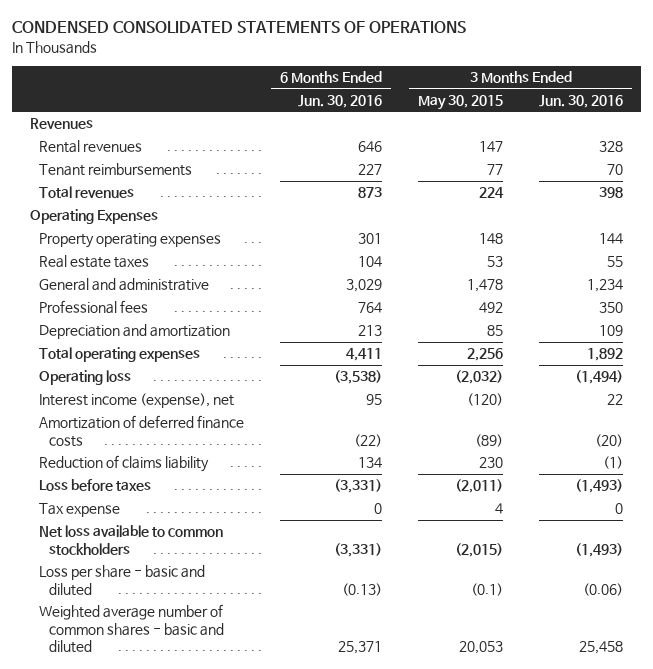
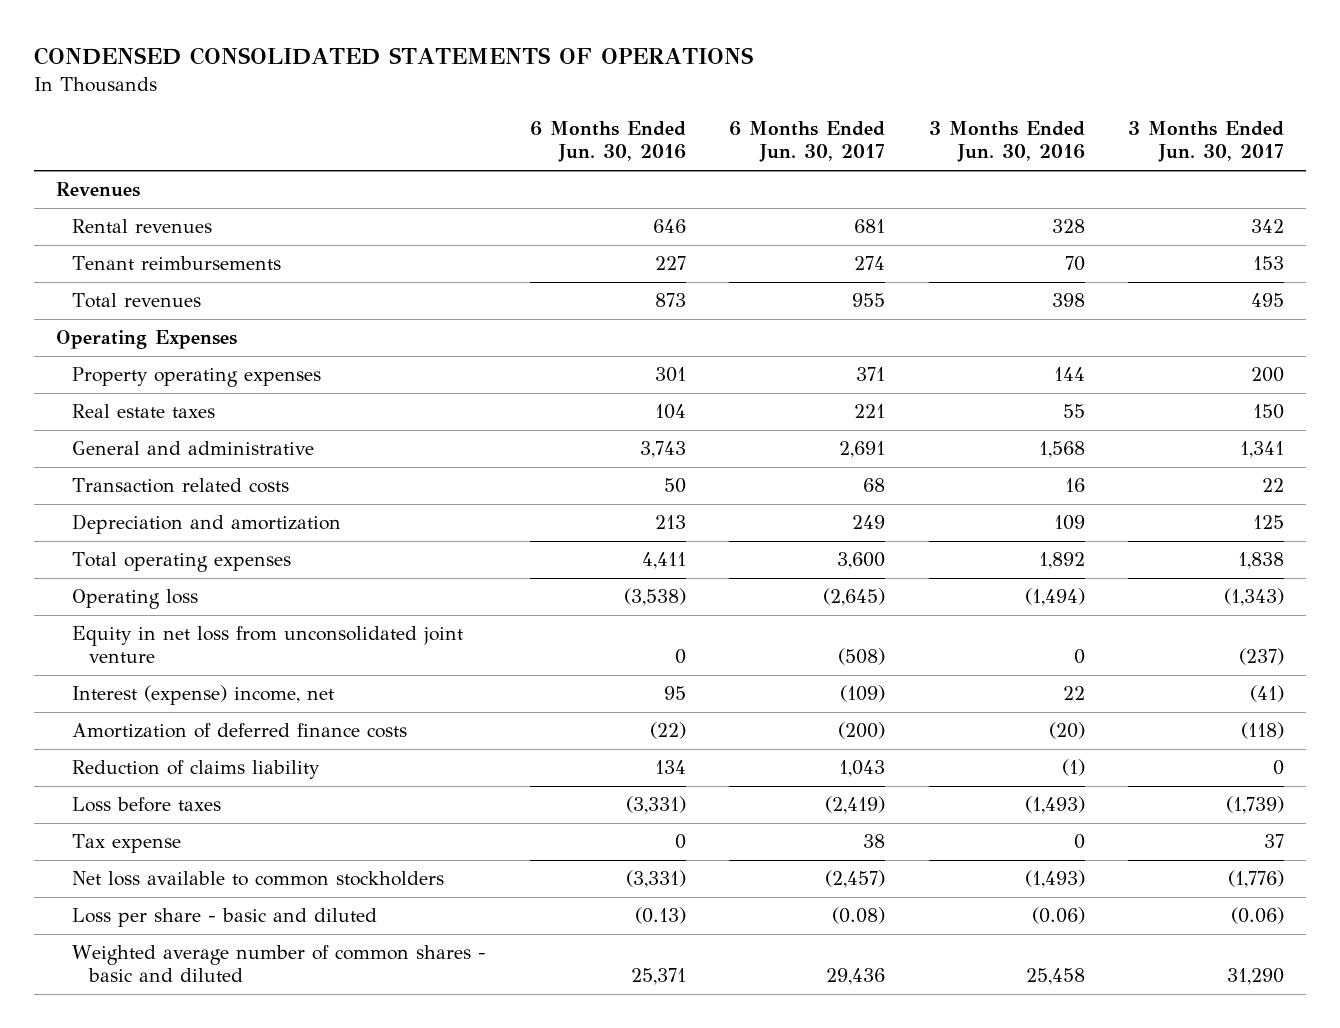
[418,94,504,110] May 30, 2015 -> none
none -> [729,121,886,163] 6 Months Ended Jun. 30, 2017
none -> [1128,121,1285,163] 3 Months Ended Jun. 30, 2017
[39,300,149,315] Professional fees -> none
[346,279,383,293] 3,029 -> [639,441,686,459] 3,743
[587,279,624,293] 1,234 -> [1038,441,1085,459] 1,568
none -> [72,478,290,494] Transaction related costs
none -> [72,626,464,664] Equity in net loss from unconsolidated joint venture
[39,393,235,409] Interest income (expense), net -> [72,685,335,706] Interest (expense) income, net

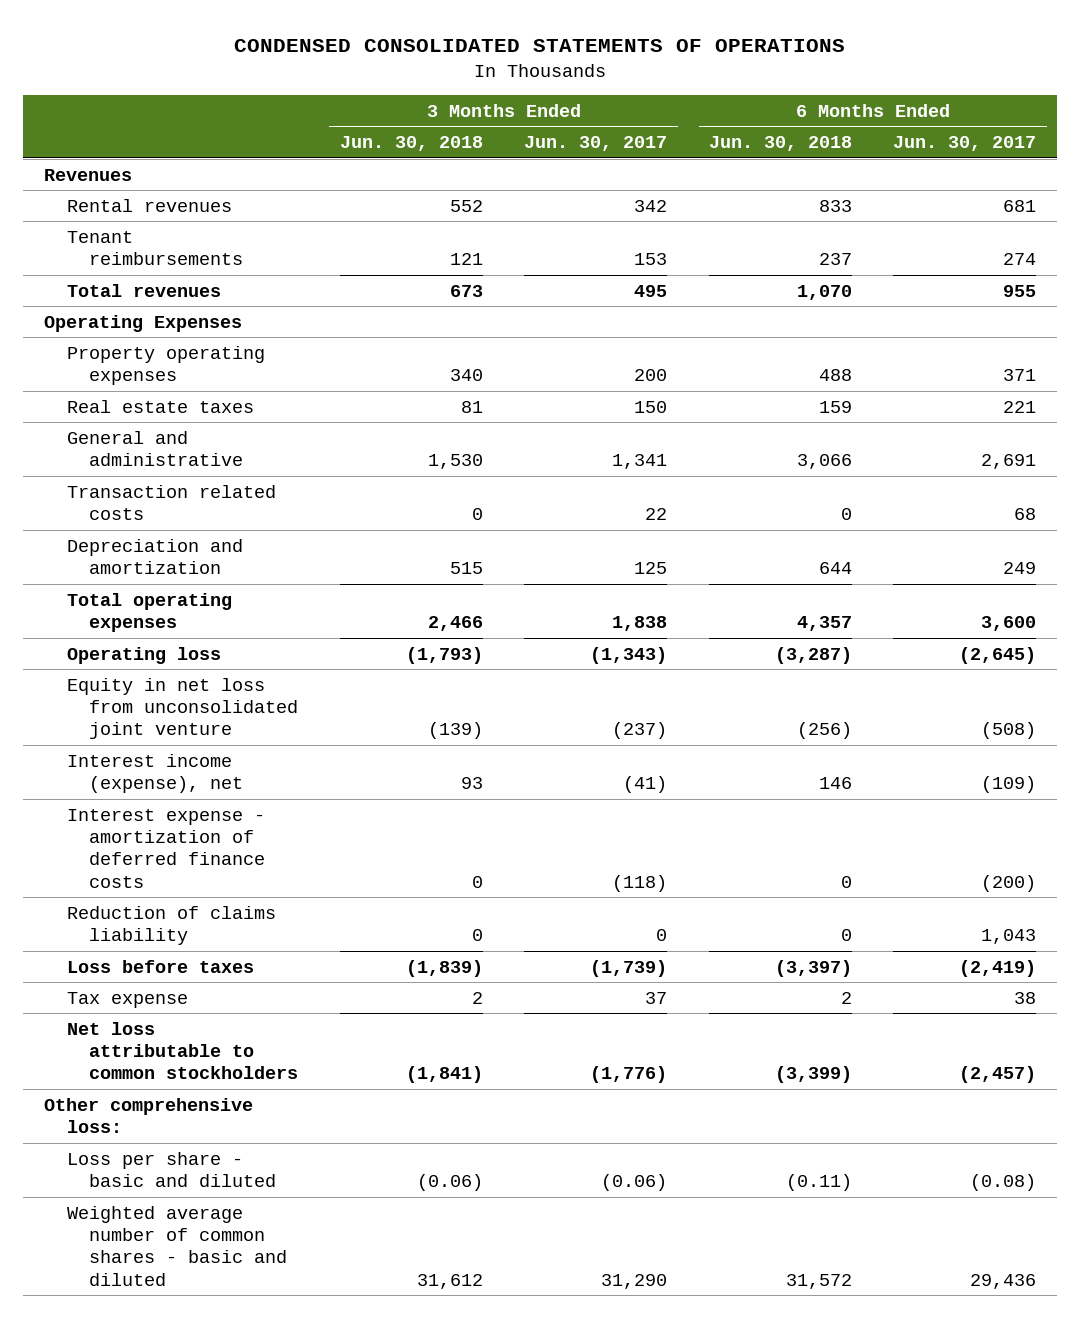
[529,121,686,163] 6 Months Ended Jun. 30, 2016 -> none
[928,121,1085,163] 3 Months Ended Jun. 30, 2016 -> none
none -> [339,136,483,152] Jun. 30, 2018
none -> [708,136,852,152] Jun. 30, 2018
[72,685,335,706] Interest (expense) income, net -> [66,753,244,794] Interest income (expense), net
[72,723,408,739] Amortization of deferred finance costs -> [66,808,266,888] Interest expense - amortization of deferred finance costs
[72,871,445,887] Net loss available to common stockholders -> [66,1021,299,1080] Net loss attributable to common stockholders
none -> [44,1097,254,1134] Other comprehensive loss:

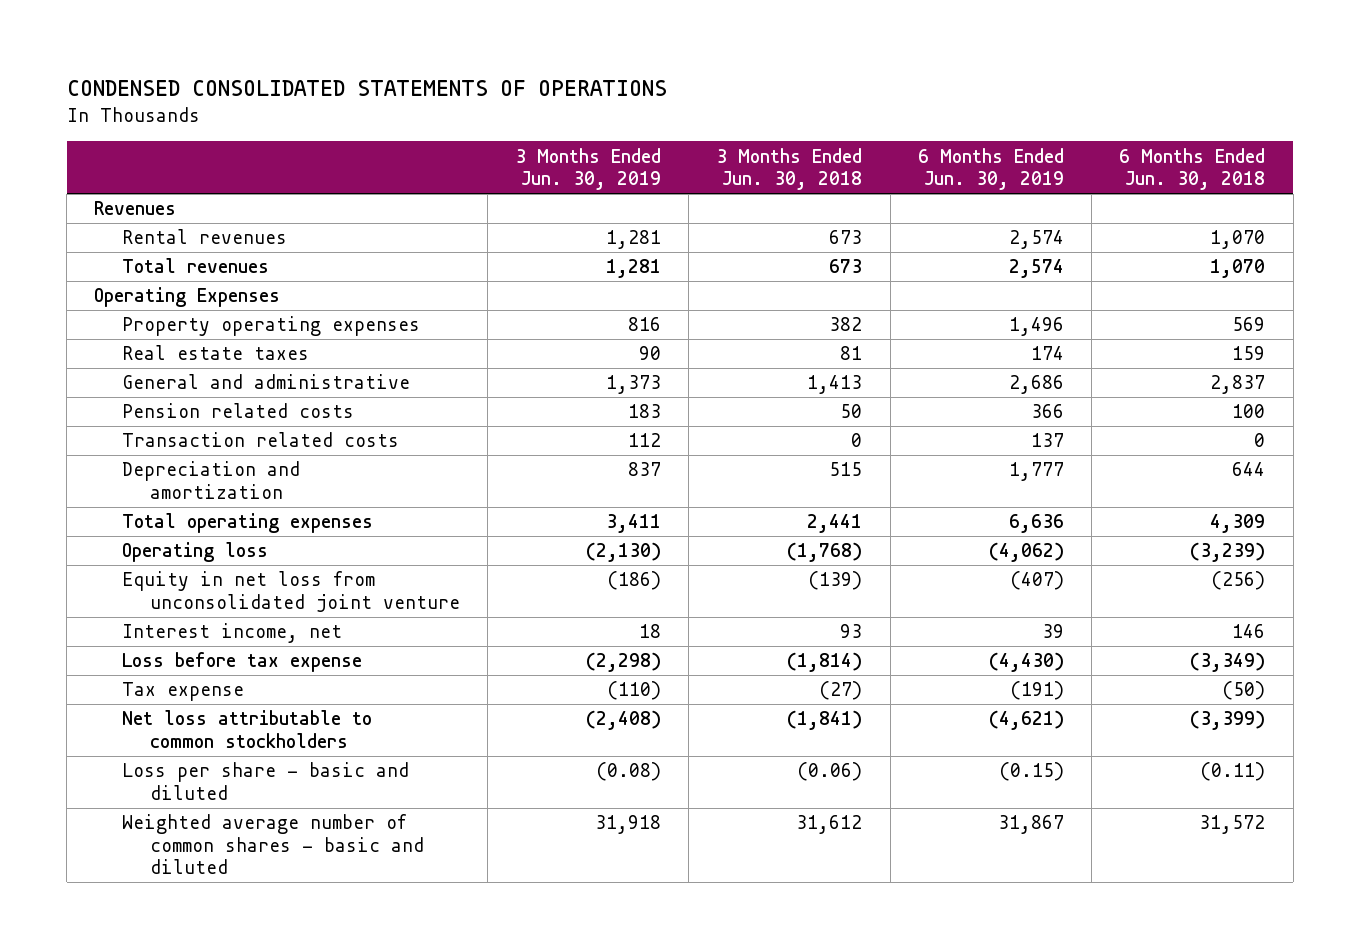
[524,136,668,152] Jun. 30, 2017 -> none
[893,136,1037,152] Jun. 30, 2017 -> none
none -> [514,147,661,191] 3 Months Ended Jun. 30, 2019
none -> [917,147,1064,191] 6 Months Ended Jun. 30, 2019
[66,230,244,266] Tenant reimbursements -> none
[449,199,483,212] 552 -> [829,230,863,245] 673
[818,199,852,212] 833 -> [1210,230,1266,250] 1,070
[449,369,483,382] 340 -> [829,317,863,332] 382
[818,369,852,382] 488 -> [1232,317,1266,332] 569
[427,454,483,470] 1,530 -> [807,375,863,395] 1,413
[796,454,852,470] 3,066 -> [1210,375,1266,395] 2,837
none -> [121,403,354,419] Pension related costs
[427,616,483,632] 2,466 -> [807,514,863,534] 2,441
[796,616,852,632] 4,357 -> [1210,514,1266,534] 4,309
[405,646,483,664] (1,793) -> [787,542,863,563] (1,768)
[774,646,852,664] (3,287) -> [1190,542,1266,563] (3,239)
[66,808,266,888] Interest expense - amortization of deferred finance costs -> none
[66,905,276,946] Reduction of claims liability -> none
[66,753,244,794] Interest income (expense), net -> [121,623,342,644] Interest income, net
[66,959,254,973] Loss before taxes -> [121,652,362,673] Loss before tax expense
[405,959,483,977] (1,839) -> [787,652,863,673] (1,814)
[774,959,852,977] (3,397) -> [1190,652,1266,673] (3,349)
[471,991,483,1004] 2 -> [819,681,863,701] (27)
[840,991,852,1004] 2 -> [1222,681,1266,701] (50)
[44,1097,254,1134] Other comprehensive loss: -> none

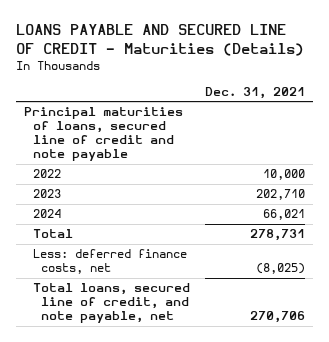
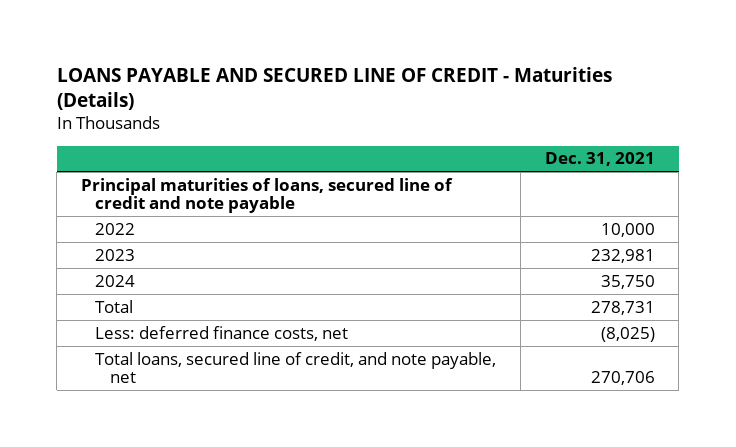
[255,189,305,201] 202,710 -> [590,248,655,263] 232,981
[262,209,305,221] 66,021 -> [600,274,655,289] 35,750

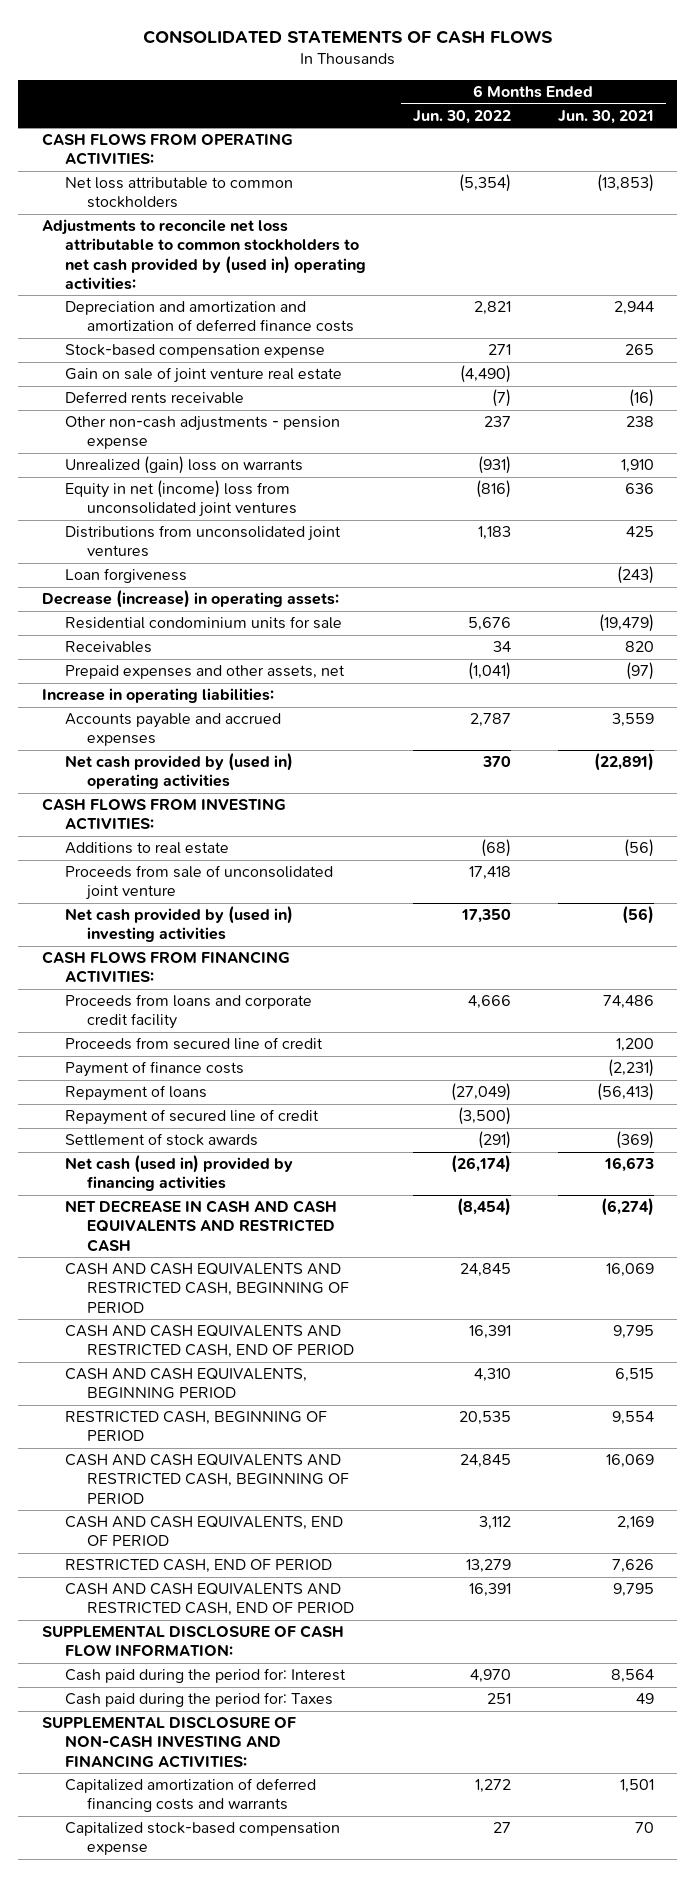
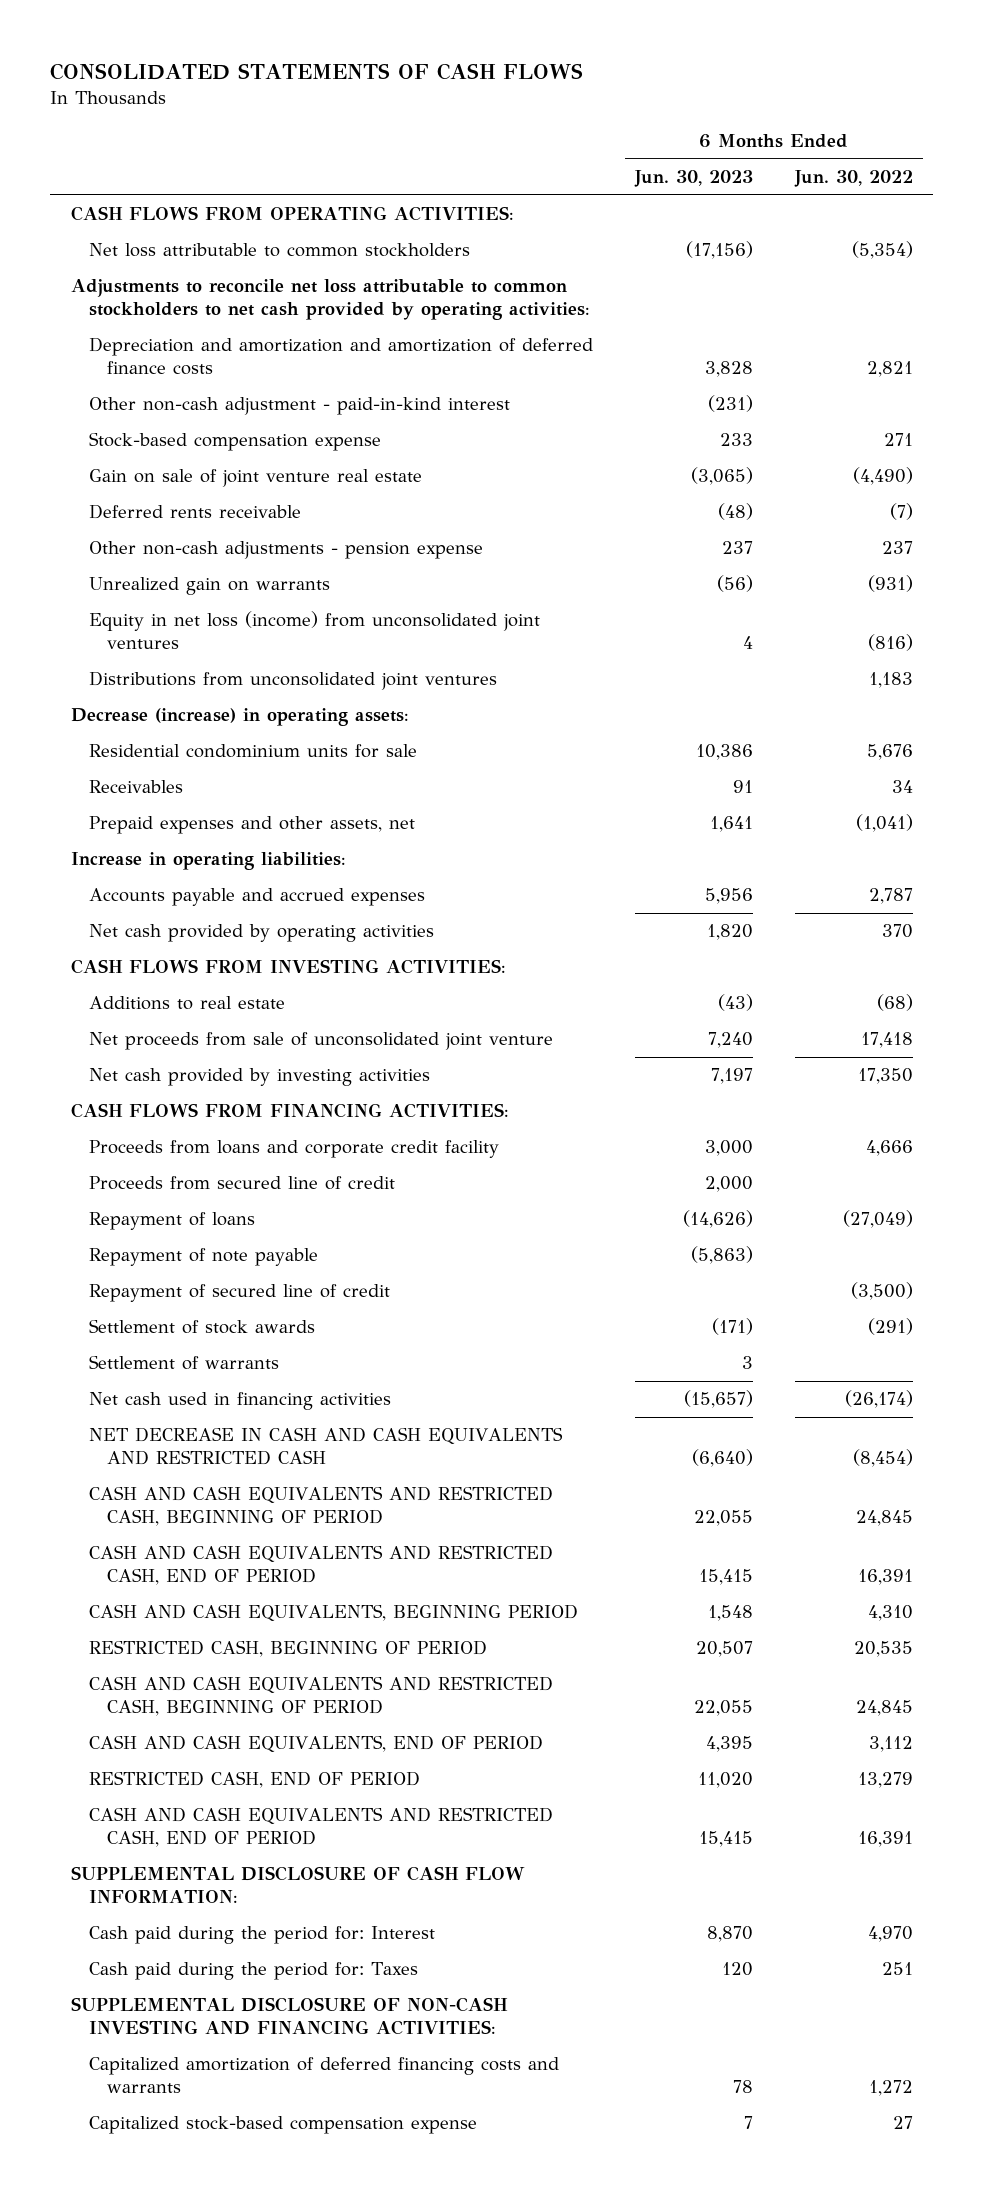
[557,109,654,124] Jun. 30, 2021 -> none
none -> [633,169,753,187] Jun. 30, 2023
[41,219,366,290] Adjustments to reconcile net loss attributable to common stockholders to net cash provided by (used in) operating activities: -> [71,279,591,320] Adjustments to reconcile net loss attributable to common stockholders to net cash provided by operating activities:
none -> [89,397,511,416] Other non-cash adjustment - paid-in-kind interest
[64,456,303,475] Unrealized (gain) loss on warrants -> [89,577,331,596] Unrealized gain on warrants
[64,480,298,518] Equity in net (income) loss from unconsolidated joint ventures -> [89,611,541,649] Equity in net loss (income) from unconsolidated joint ventures
[64,568,187,584] Loan forgiveness -> none
[64,753,293,790] Net cash provided by (used in) operating activities -> [89,924,435,943] Net cash provided by operating activities
[64,865,333,901] Proceeds from sale of unconsolidated joint venture -> [89,1032,554,1051] Net proceeds from sale of unconsolidated joint venture
[64,906,293,943] Net cash provided by (used in) investing activities -> [89,1068,431,1087] Net cash provided by investing activities
[64,1061,244,1078] Payment of finance costs -> none
none -> [89,1248,319,1267] Repayment of note payable
none -> [89,1355,280,1371] Settlement of warrants
[64,1155,293,1192] Net cash (used in) provided by financing activities -> [89,1392,392,1411] Net cash used in financing activities

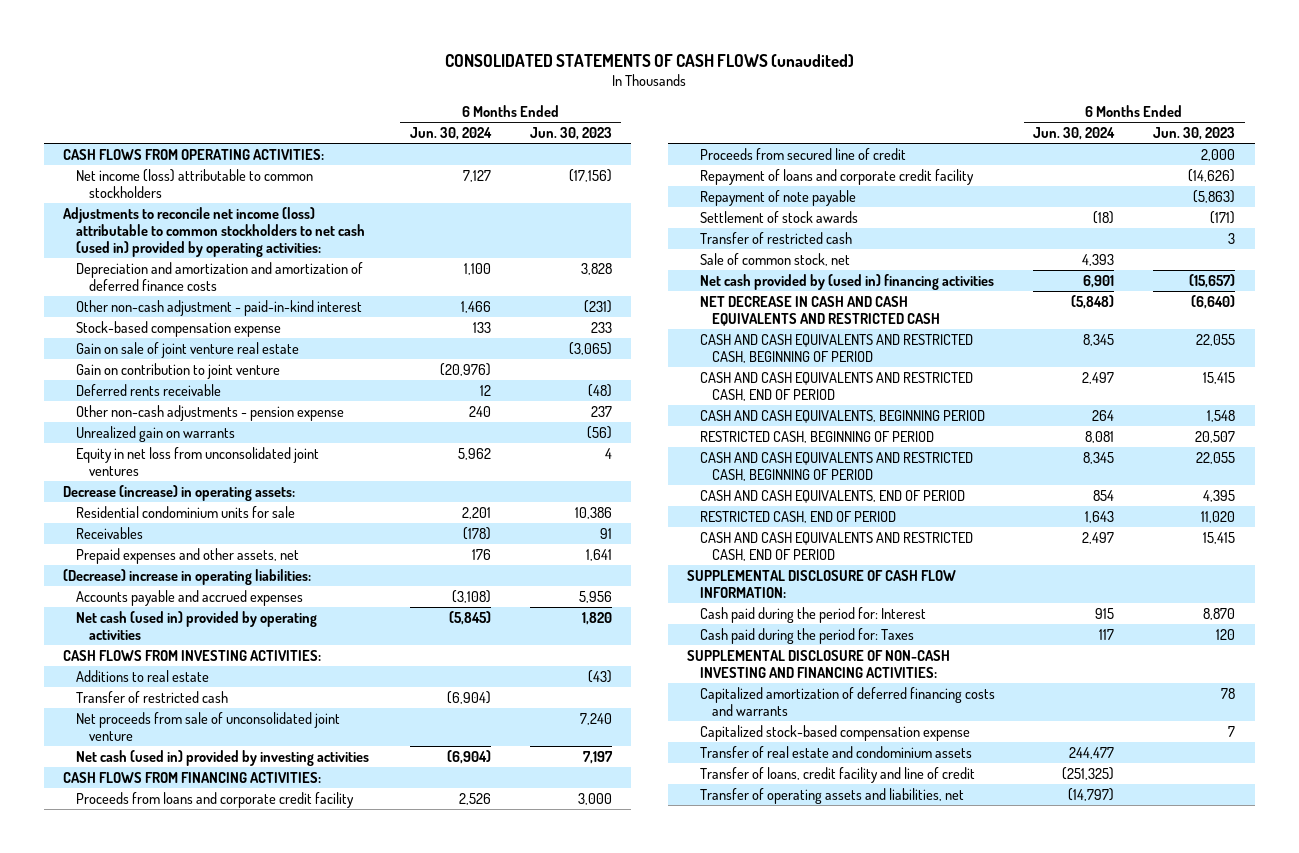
[50,62,584,80] CONSOLIDATED STATEMENTS OF CASH FLOWS -> [445,53,855,67] CONSOLIDATED STATEMENTS OF CASH FLOWS (unaudited)
[793,169,913,187] Jun. 30, 2022 -> none
none -> [409,127,492,141] Jun. 30, 2024
[89,243,471,258] Net loss attributable to common stockholders -> [75,168,313,198] Net income (loss) attributable to common stockholders
[71,279,591,320] Adjustments to reconcile net loss attributable to common stockholders to net cash provided by operating activities: -> [63,206,365,257] Adjustments to reconcile net income (loss) attributable to common stockholders to net cash (used in) provided by operating activities:
none -> [75,362,280,379] Gain on contribution to joint venture
[89,671,498,691] Distributions from unconsolidated joint ventures -> none
[89,611,541,649] Equity in net loss (income) from unconsolidated joint ventures -> [75,446,319,476] Equity in net loss from unconsolidated joint ventures
[71,852,347,871] Increase in operating liabilities: -> [63,568,312,585] (Decrease) increase in operating liabilities:
[89,924,435,943] Net cash provided by operating activities -> [75,610,317,640] Net cash (used in) provided by operating activities
none -> [75,690,228,703] Transfer of restricted cash
[89,1068,431,1087] Net cash provided by investing activities -> [75,749,369,766] Net cash (used in) provided by investing activities
[89,1212,256,1231] Repayment of loans -> [699,168,974,185] Repayment of loans and corporate credit facility
[89,1284,391,1303] Repayment of secured line of credit -> none
[89,1355,280,1371] Settlement of warrants -> none
none -> [699,231,852,244] Transfer of restricted cash
none -> [699,252,850,266] Sale of common stock, net
[89,1392,392,1411] Net cash used in financing activities -> [699,273,994,290] Net cash provided by (used in) financing activities
none -> [699,745,972,758] Transfer of real estate and condominium assets
none -> [699,766,975,783] Transfer of loans, credit facility and line of credit
none -> [699,787,964,804] Transfer of operating assets and liabilities, net

